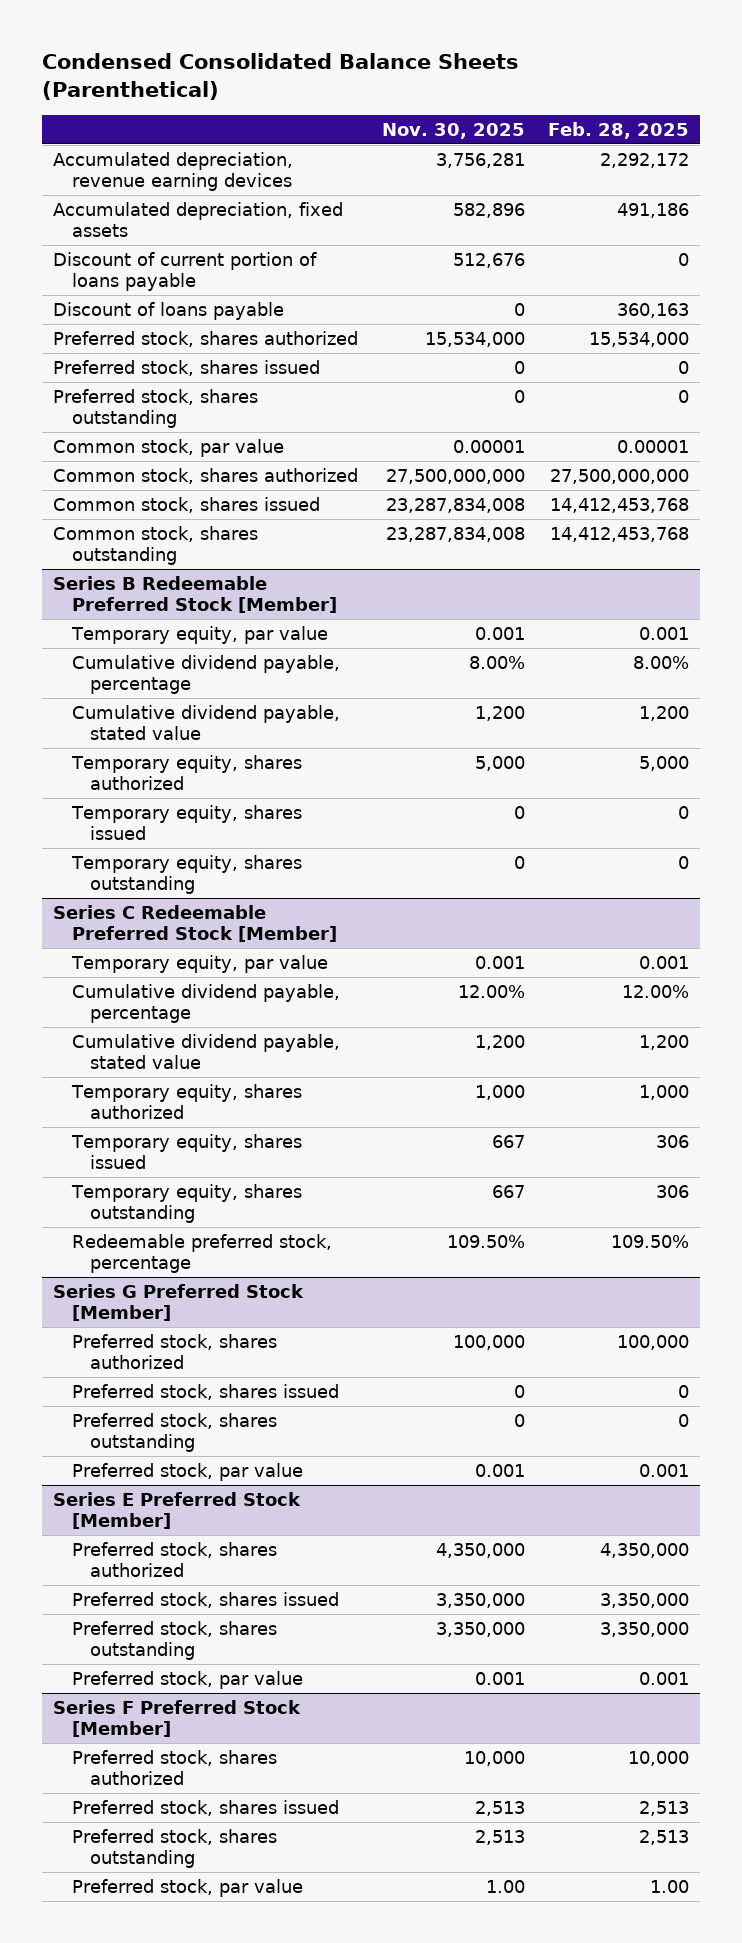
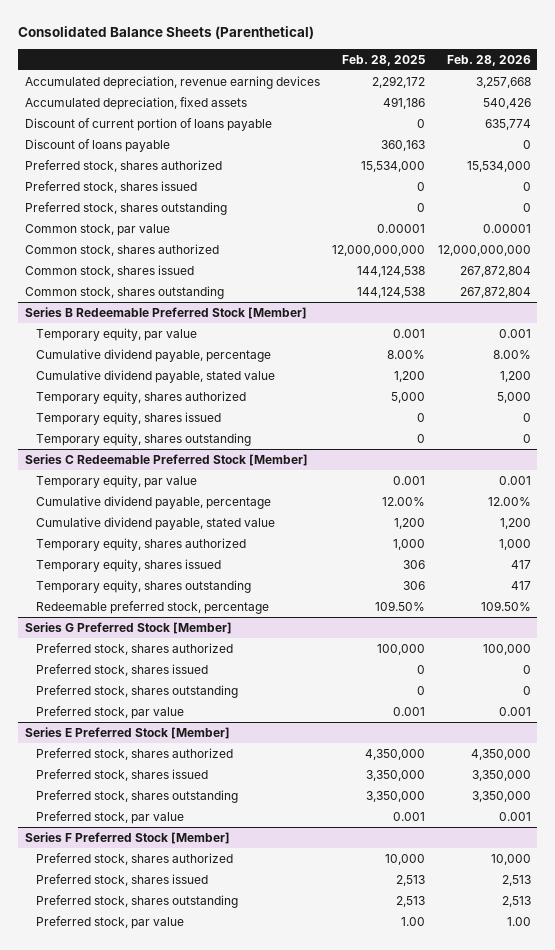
[41,53,519,101] Condensed Consolidated Balance Sheets (Parenthetical) -> [18,25,315,39] Consolidated Balance Sheets (Parenthetical)
[381,122,525,139] Nov. 30, 2025 -> none
none -> [446,54,531,66] Feb. 28, 2026
[549,468,689,484] 27,500,000,000 -> [332,244,426,256] 12,000,000,000
[549,497,689,513] 14,412,453,768 -> [357,265,426,277] 144,124,538
[549,526,689,542] 14,412,453,768 -> [357,286,426,298] 144,124,538

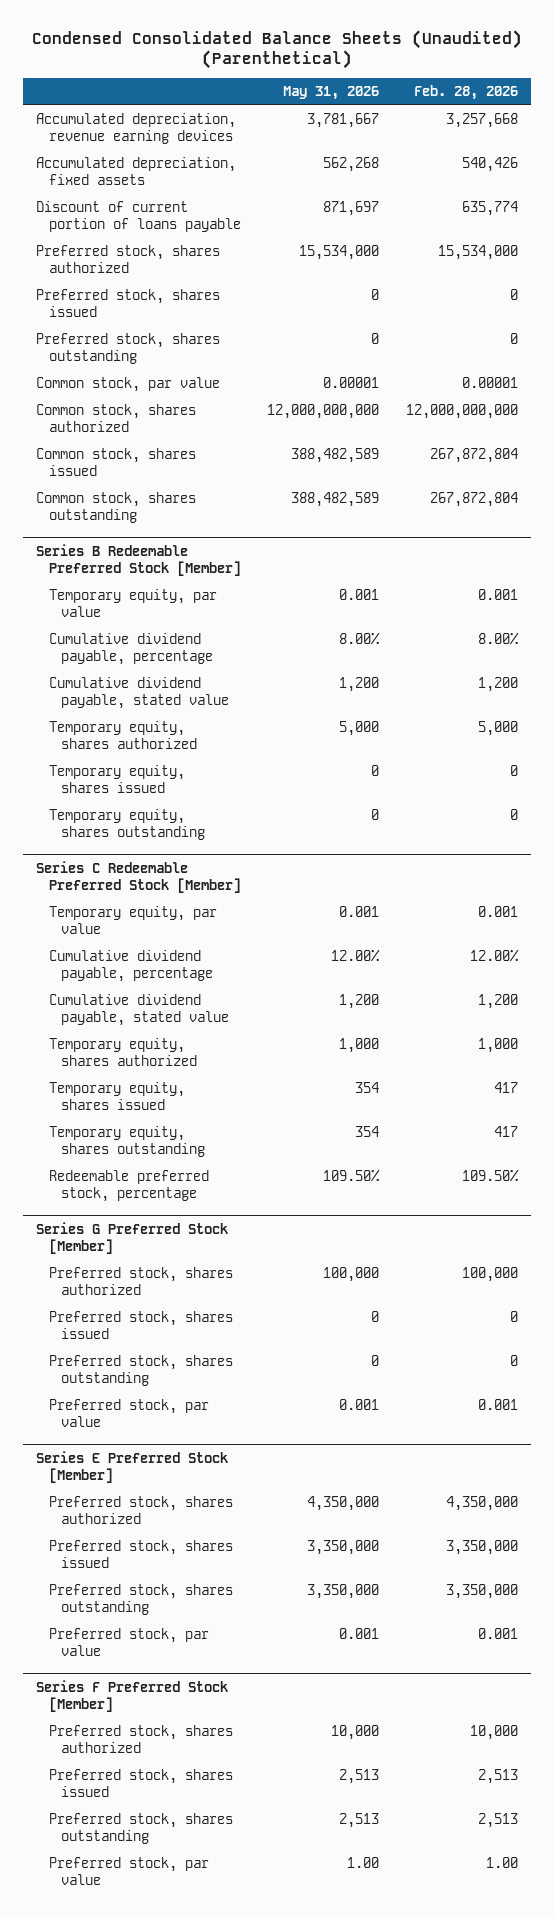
[18,25,315,39] Consolidated Balance Sheets (Parenthetical) -> [31,29,522,70] Condensed Consolidated Balance Sheets (Unaudited) (Parenthetical)
[342,54,426,66] Feb. 28, 2025 -> none
none -> [283,85,380,100] May 31, 2026
[24,138,170,152] Discount of loans payable -> none

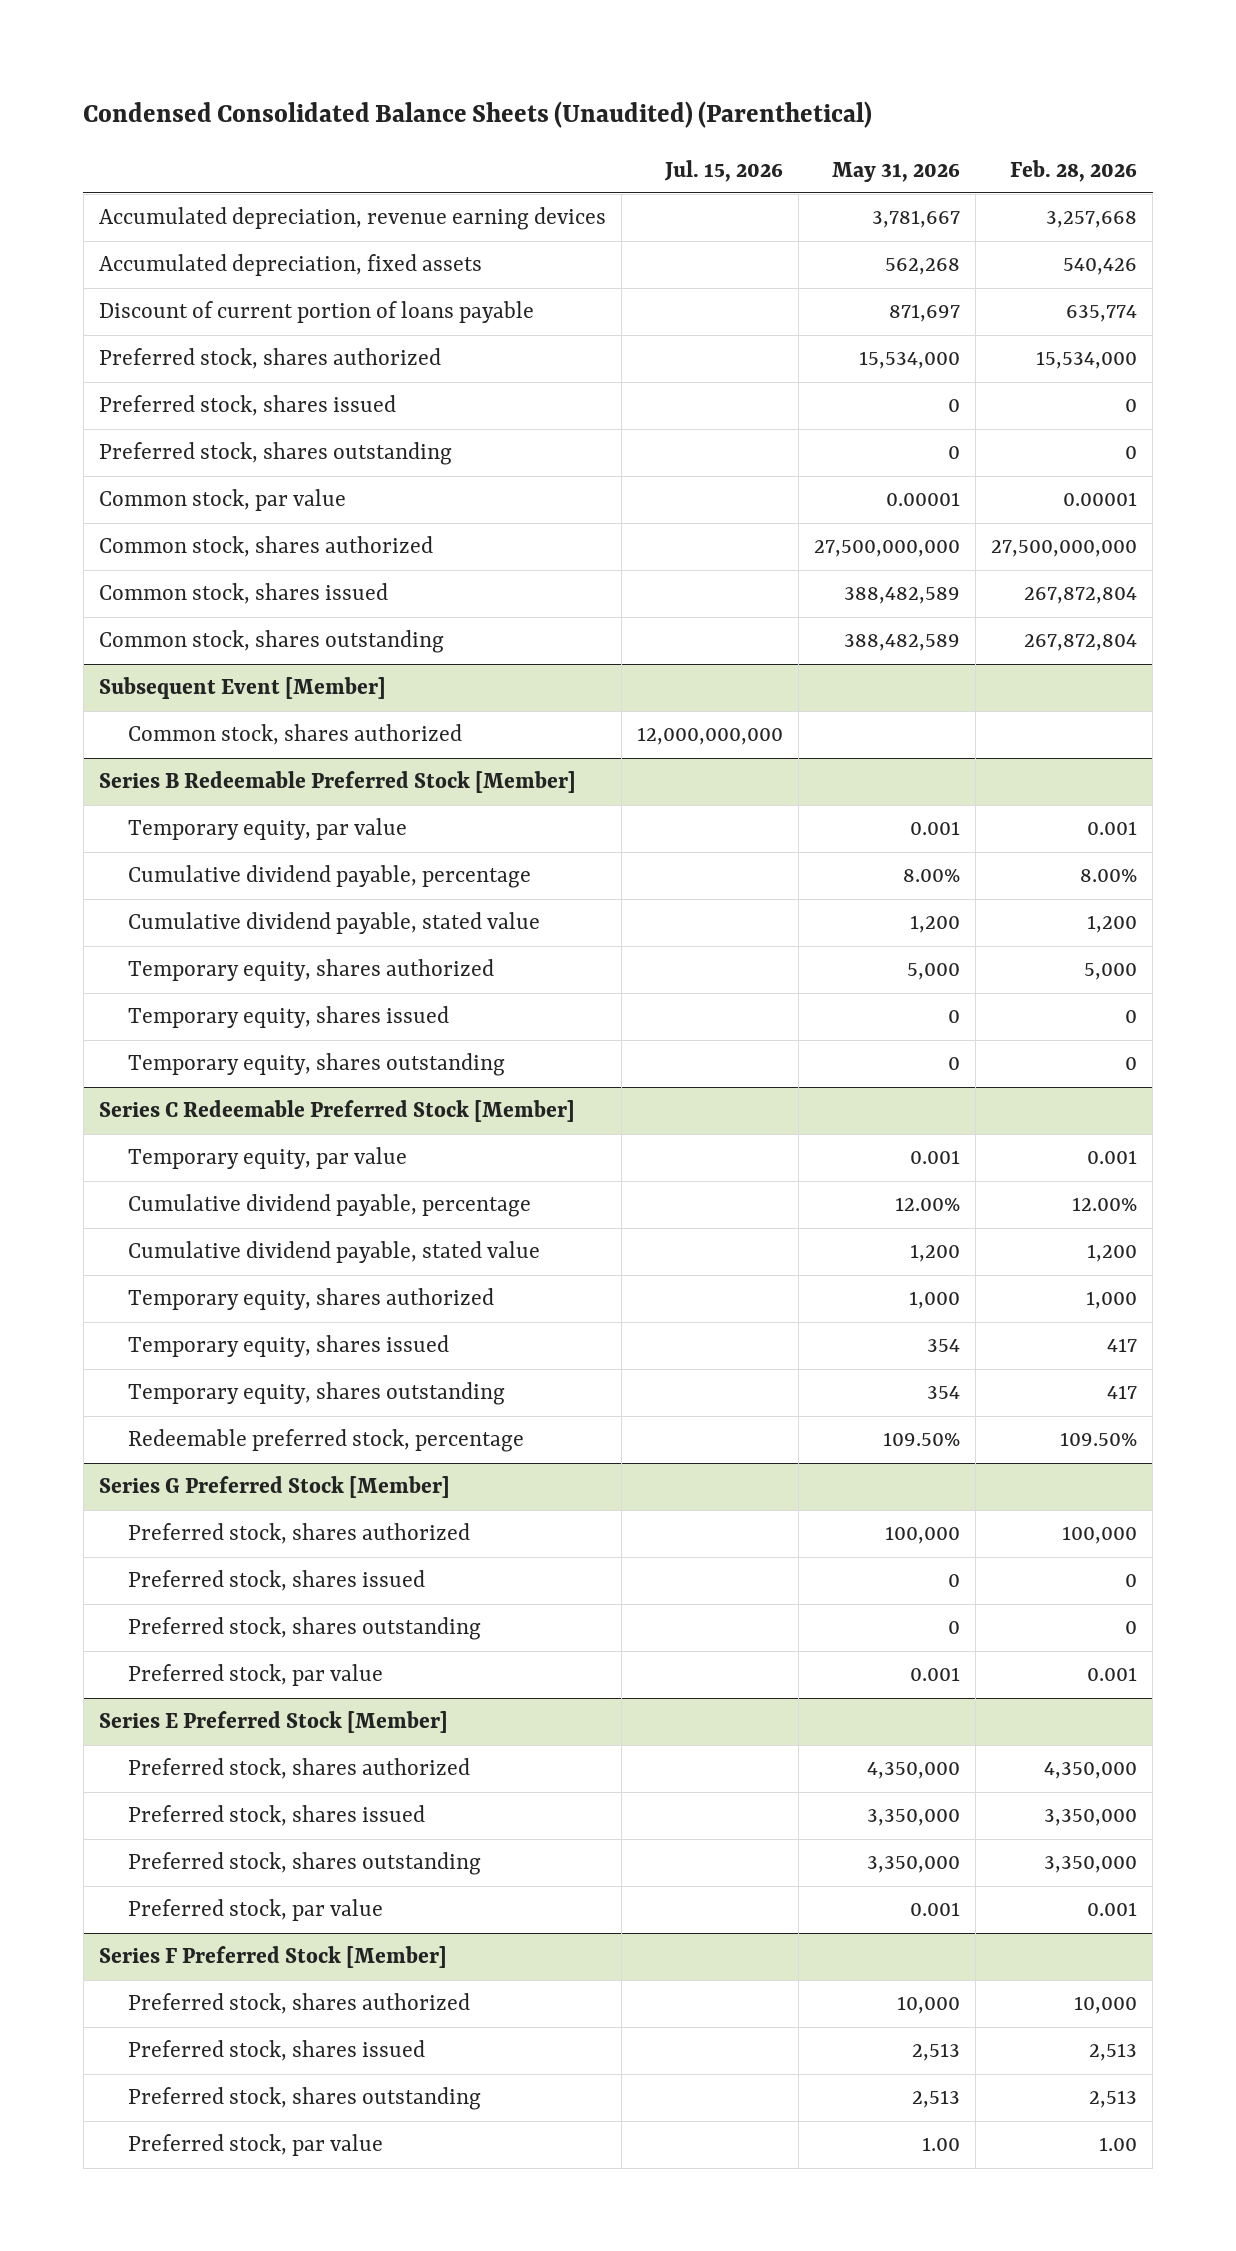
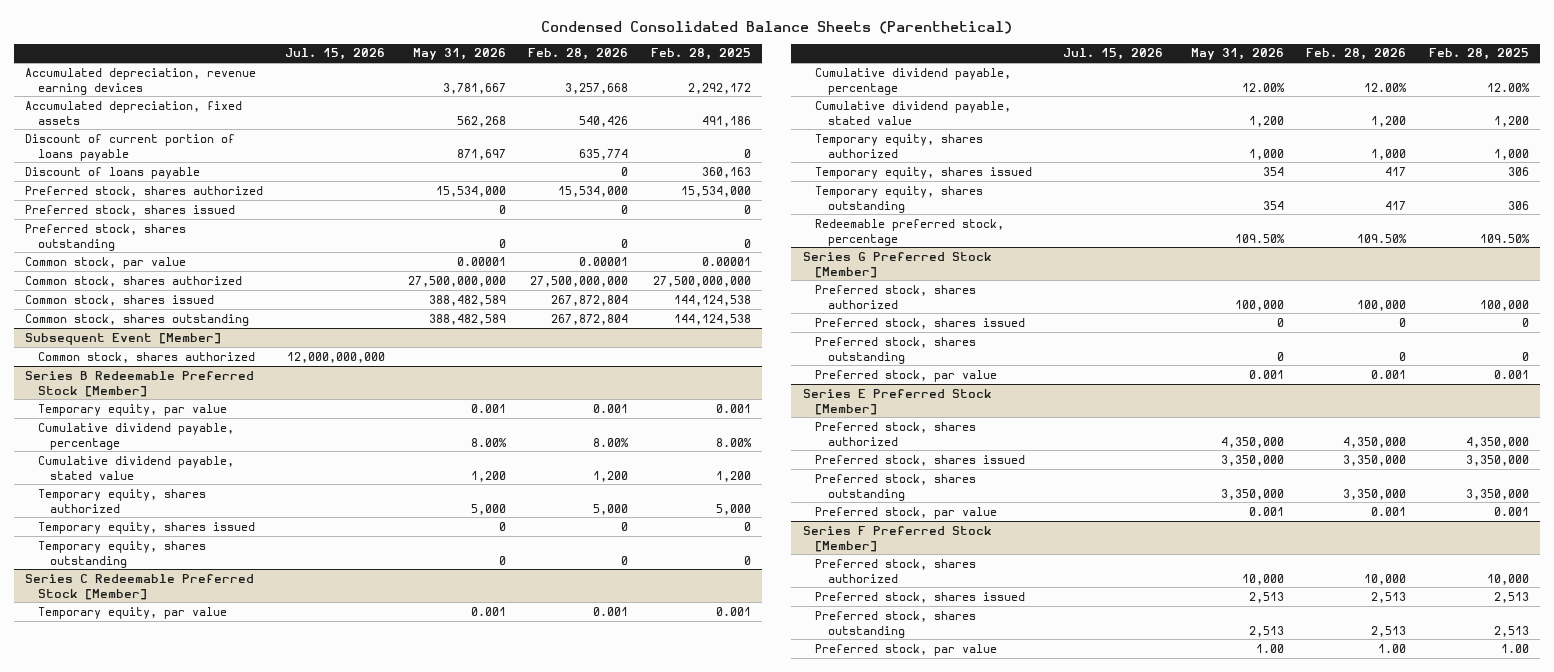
[83,100,873,128] Condensed Consolidated Balance Sheets (Unaudited) (Parenthetical) -> [540,20,1012,34] Condensed Consolidated Balance Sheets (Parenthetical)
none -> [650,48,751,61] Feb. 28, 2025
none -> [24,166,200,179] Discount of loans payable

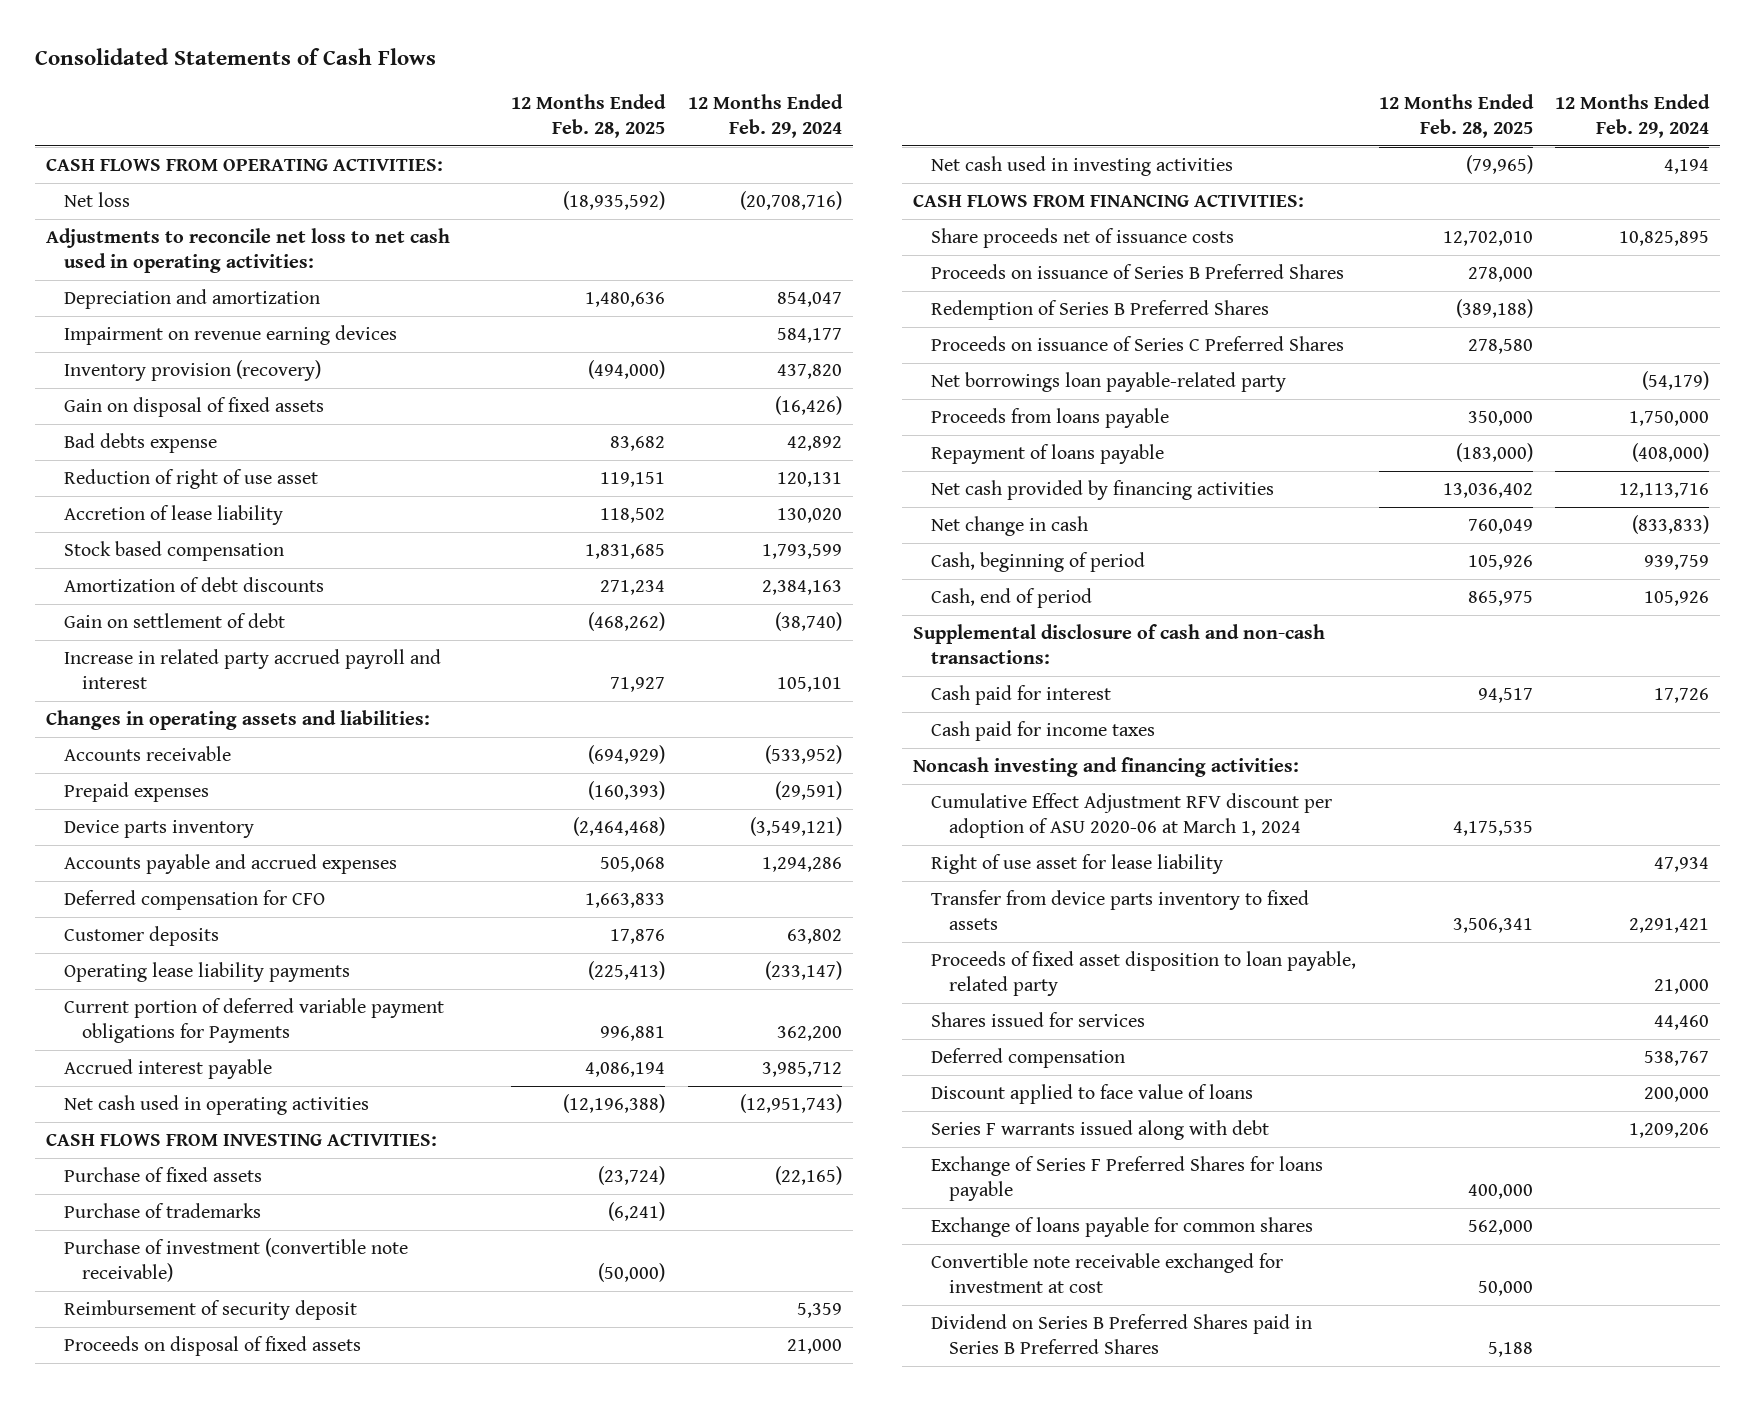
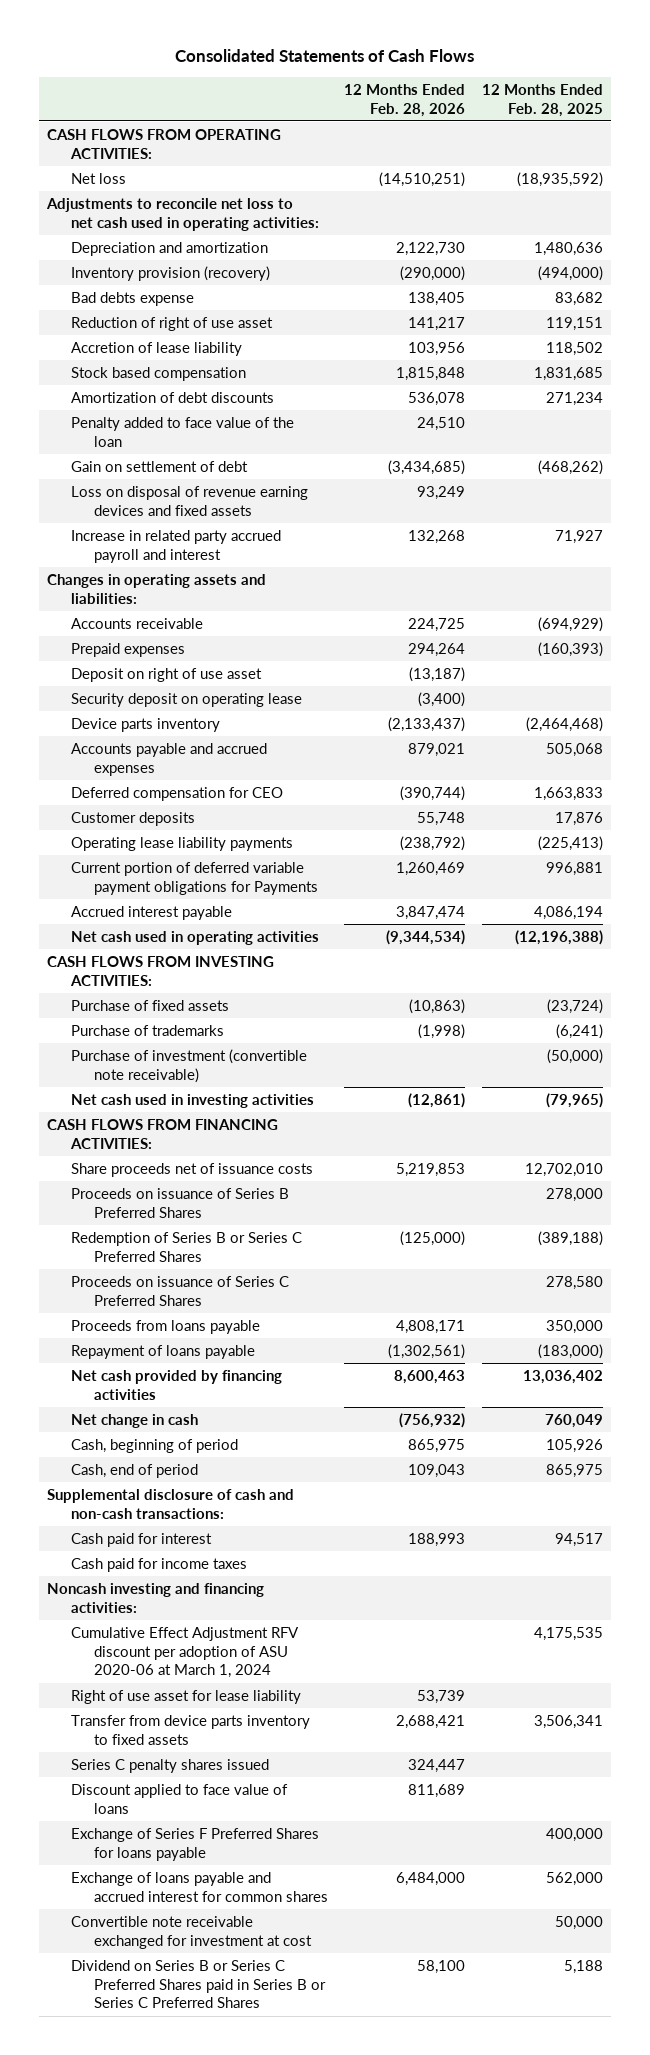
[687,93,843,138] 12 Months Ended Feb. 29, 2024 -> none
none -> [344,84,466,117] 12 Months Ended Feb. 28, 2026
[63,325,397,346] Impairment on revenue earning devices -> none
[63,397,324,418] Gain on disposal of fixed assets -> none
none -> [70,416,294,447] Penalty added to face value of the loan
none -> [70,485,308,516] Loss on disposal of revenue earning devices and fixed assets
none -> [70,667,262,682] Deposit on right of use asset
none -> [70,692,302,707] Security deposit on operating lease
[63,890,325,911] Deferred compensation for CFO -> [70,786,283,801] Deferred compensation for CEO
[63,1300,357,1321] Reimbursement of security deposit -> none
[63,1336,361,1357] Proceeds on disposal of fixed assets -> none
[930,300,1269,321] Redemption of Series B Preferred Shares -> [70,1231,302,1262] Redemption of Series B or Series C Preferred Shares
[930,372,1286,393] Net borrowings loan payable-related party -> none
[930,951,1356,996] Proceeds of fixed asset disposition to loan payable, related party -> none
[930,1012,1145,1028] Shares issued for services -> none
[930,1048,1125,1069] Deferred compensation -> none
none -> [70,1758,269,1773] Series C penalty shares issued
[930,1120,1269,1141] Series F warrants issued along with debt -> none
[930,1217,1313,1238] Exchange of loans payable for common shares -> [70,1871,329,1902] Exchange of loans payable and accrued interest for common shares
[930,1314,1312,1354] Dividend on Series B Preferred Shares paid in Series B Preferred Shares -> [70,1959,327,2009] Dividend on Series B or Series C Preferred Shares paid in Series B or Series C Preferred Shares

